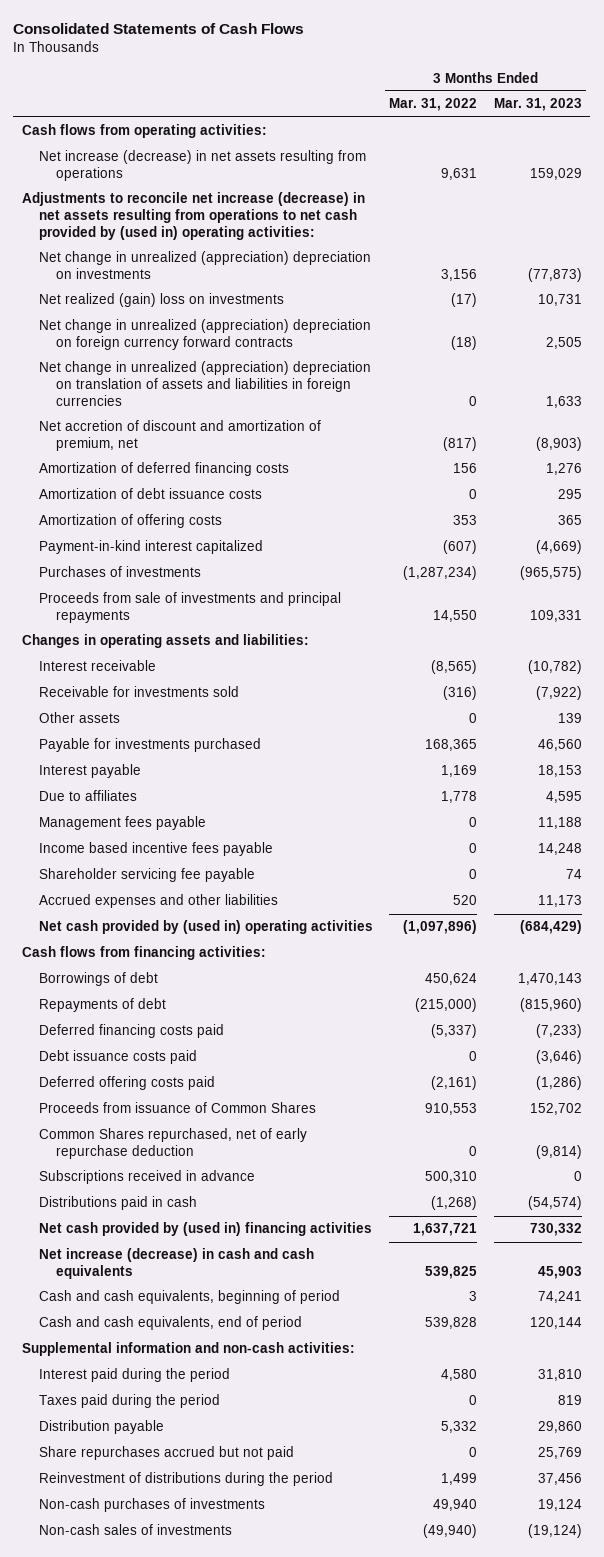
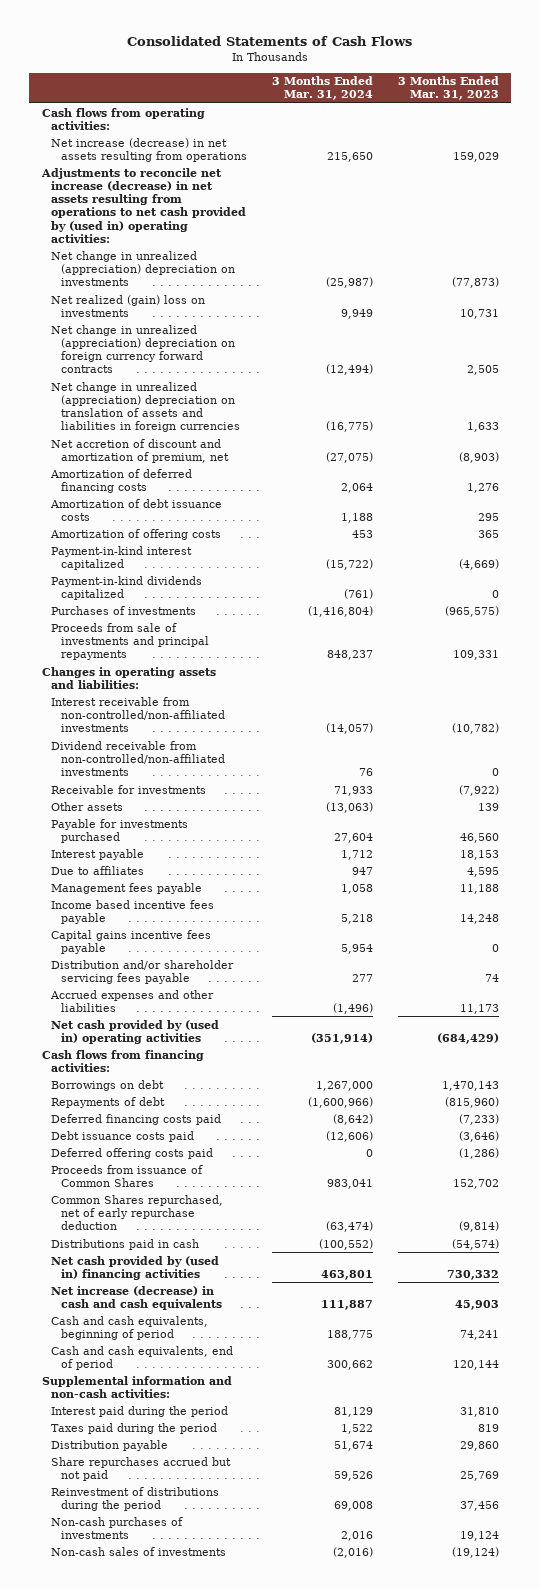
[389,98,478,112] Mar. 31, 2022 -> none
none -> [272,76,374,101] 3 Months Ended Mar. 31, 2024
none -> [51,575,203,600] Payment-in-kind dividends capitalized
[39,660,157,672] Interest receivable -> [51,696,226,733] Interest receivable from non-controlled/non-affiliated investments
none -> [51,740,226,777] Dividend receivable from non-controlled/non-affiliated investments
[39,686,240,698] Receivable for investments sold -> [51,784,207,794] Receivable for investments
none -> [51,929,212,954] Capital gains incentive fees payable
[39,868,256,883] Shareholder servicing fee payable -> [51,959,235,984] Distribution and/or shareholder servicing fees payable
[39,972,159,987] Borrowings of debt -> [51,1079,165,1091] Borrowings on debt
[39,1170,256,1185] Subscriptions received in advance -> none

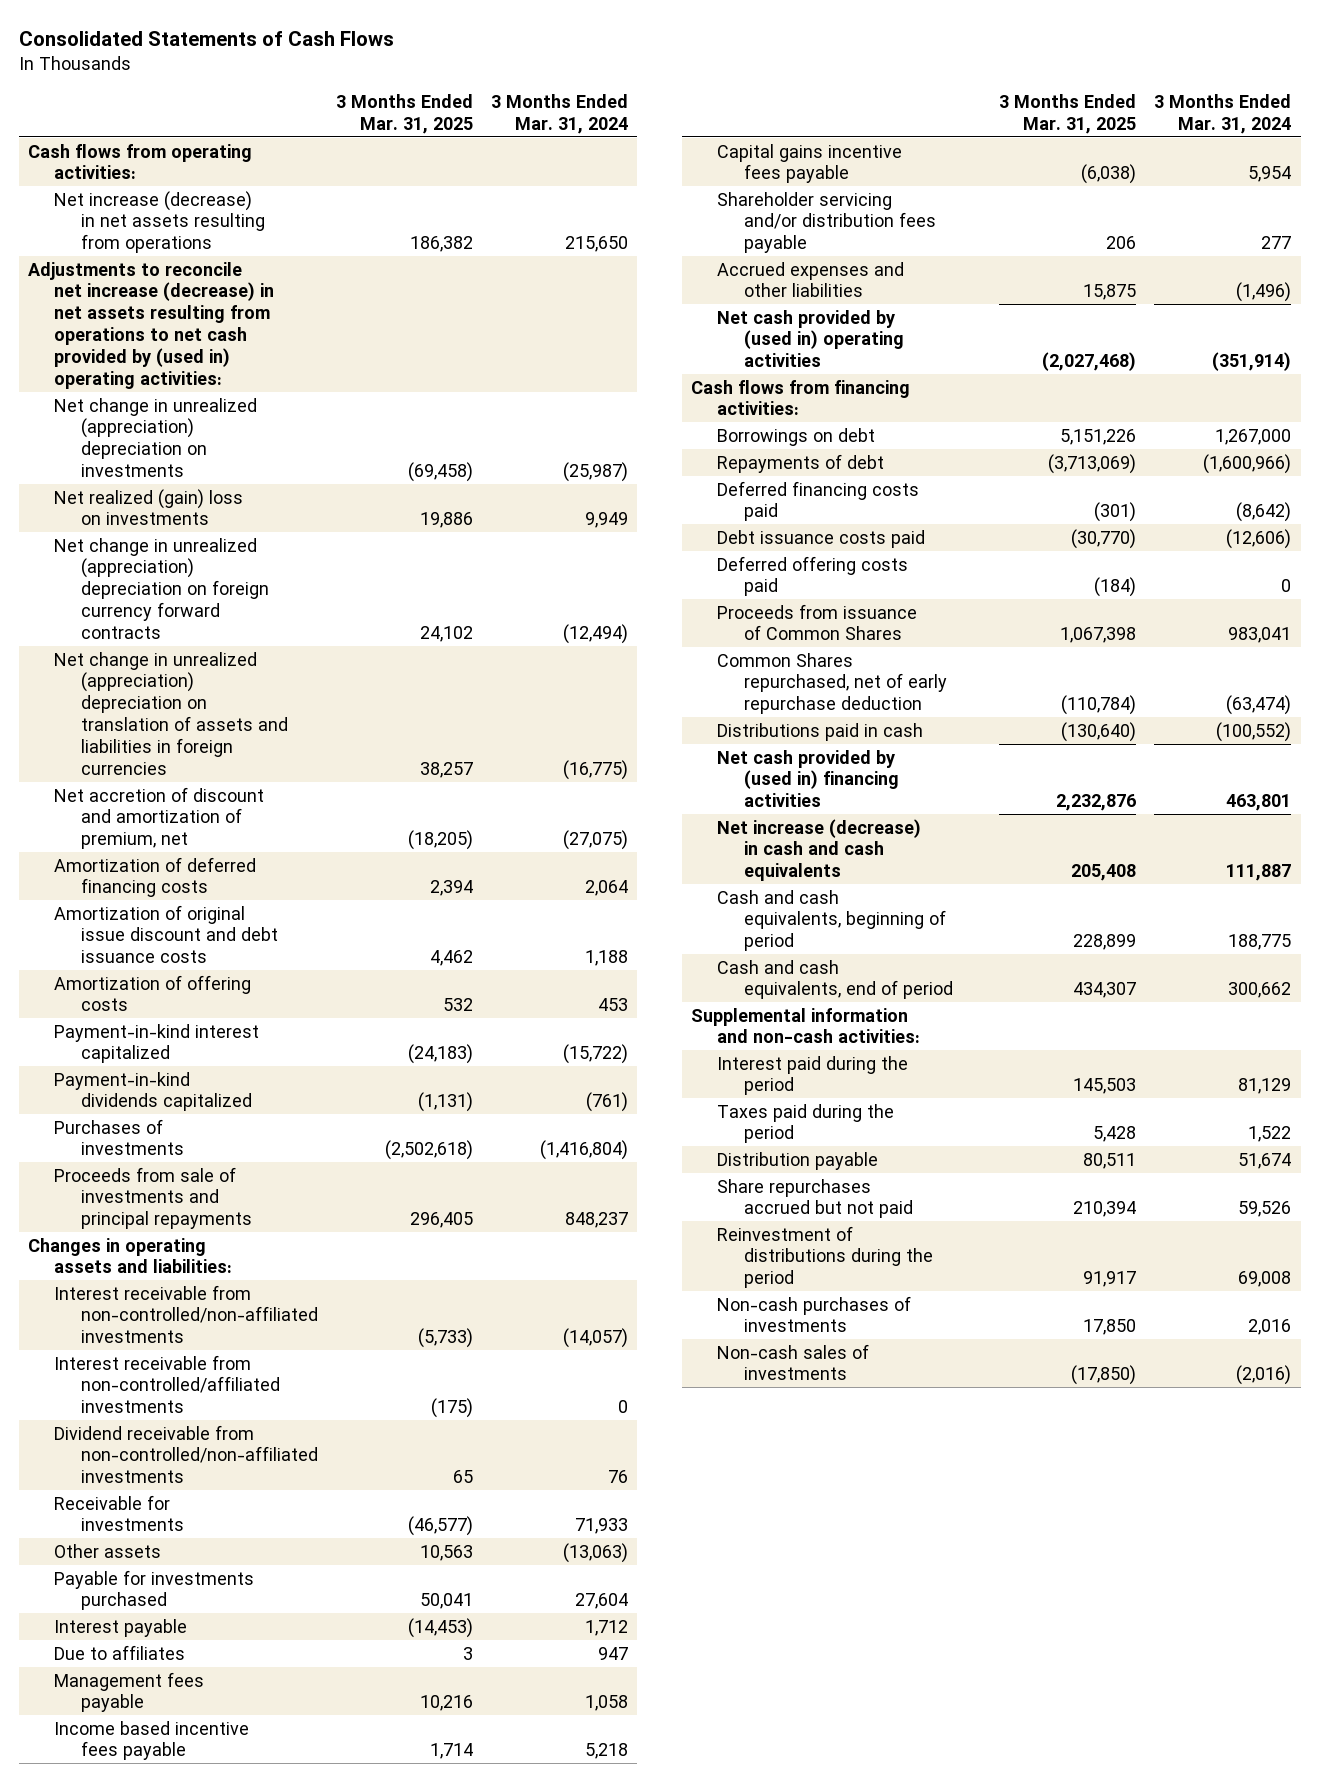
[397,76,499,101] 3 Months Ended Mar. 31, 2023 -> none
none -> [335,93,473,134] 3 Months Ended Mar. 31, 2025
[50,498,223,521] Amortization of debt issuance costs -> [54,904,278,964] Amortization of original issue discount and debt issuance costs
none -> [54,1354,280,1414] Interest receivable from non-controlled/affiliated investments
[51,959,235,984] Distribution and/or shareholder servicing fees payable -> [717,191,936,254] Shareholder servicing and/or distribution fees payable

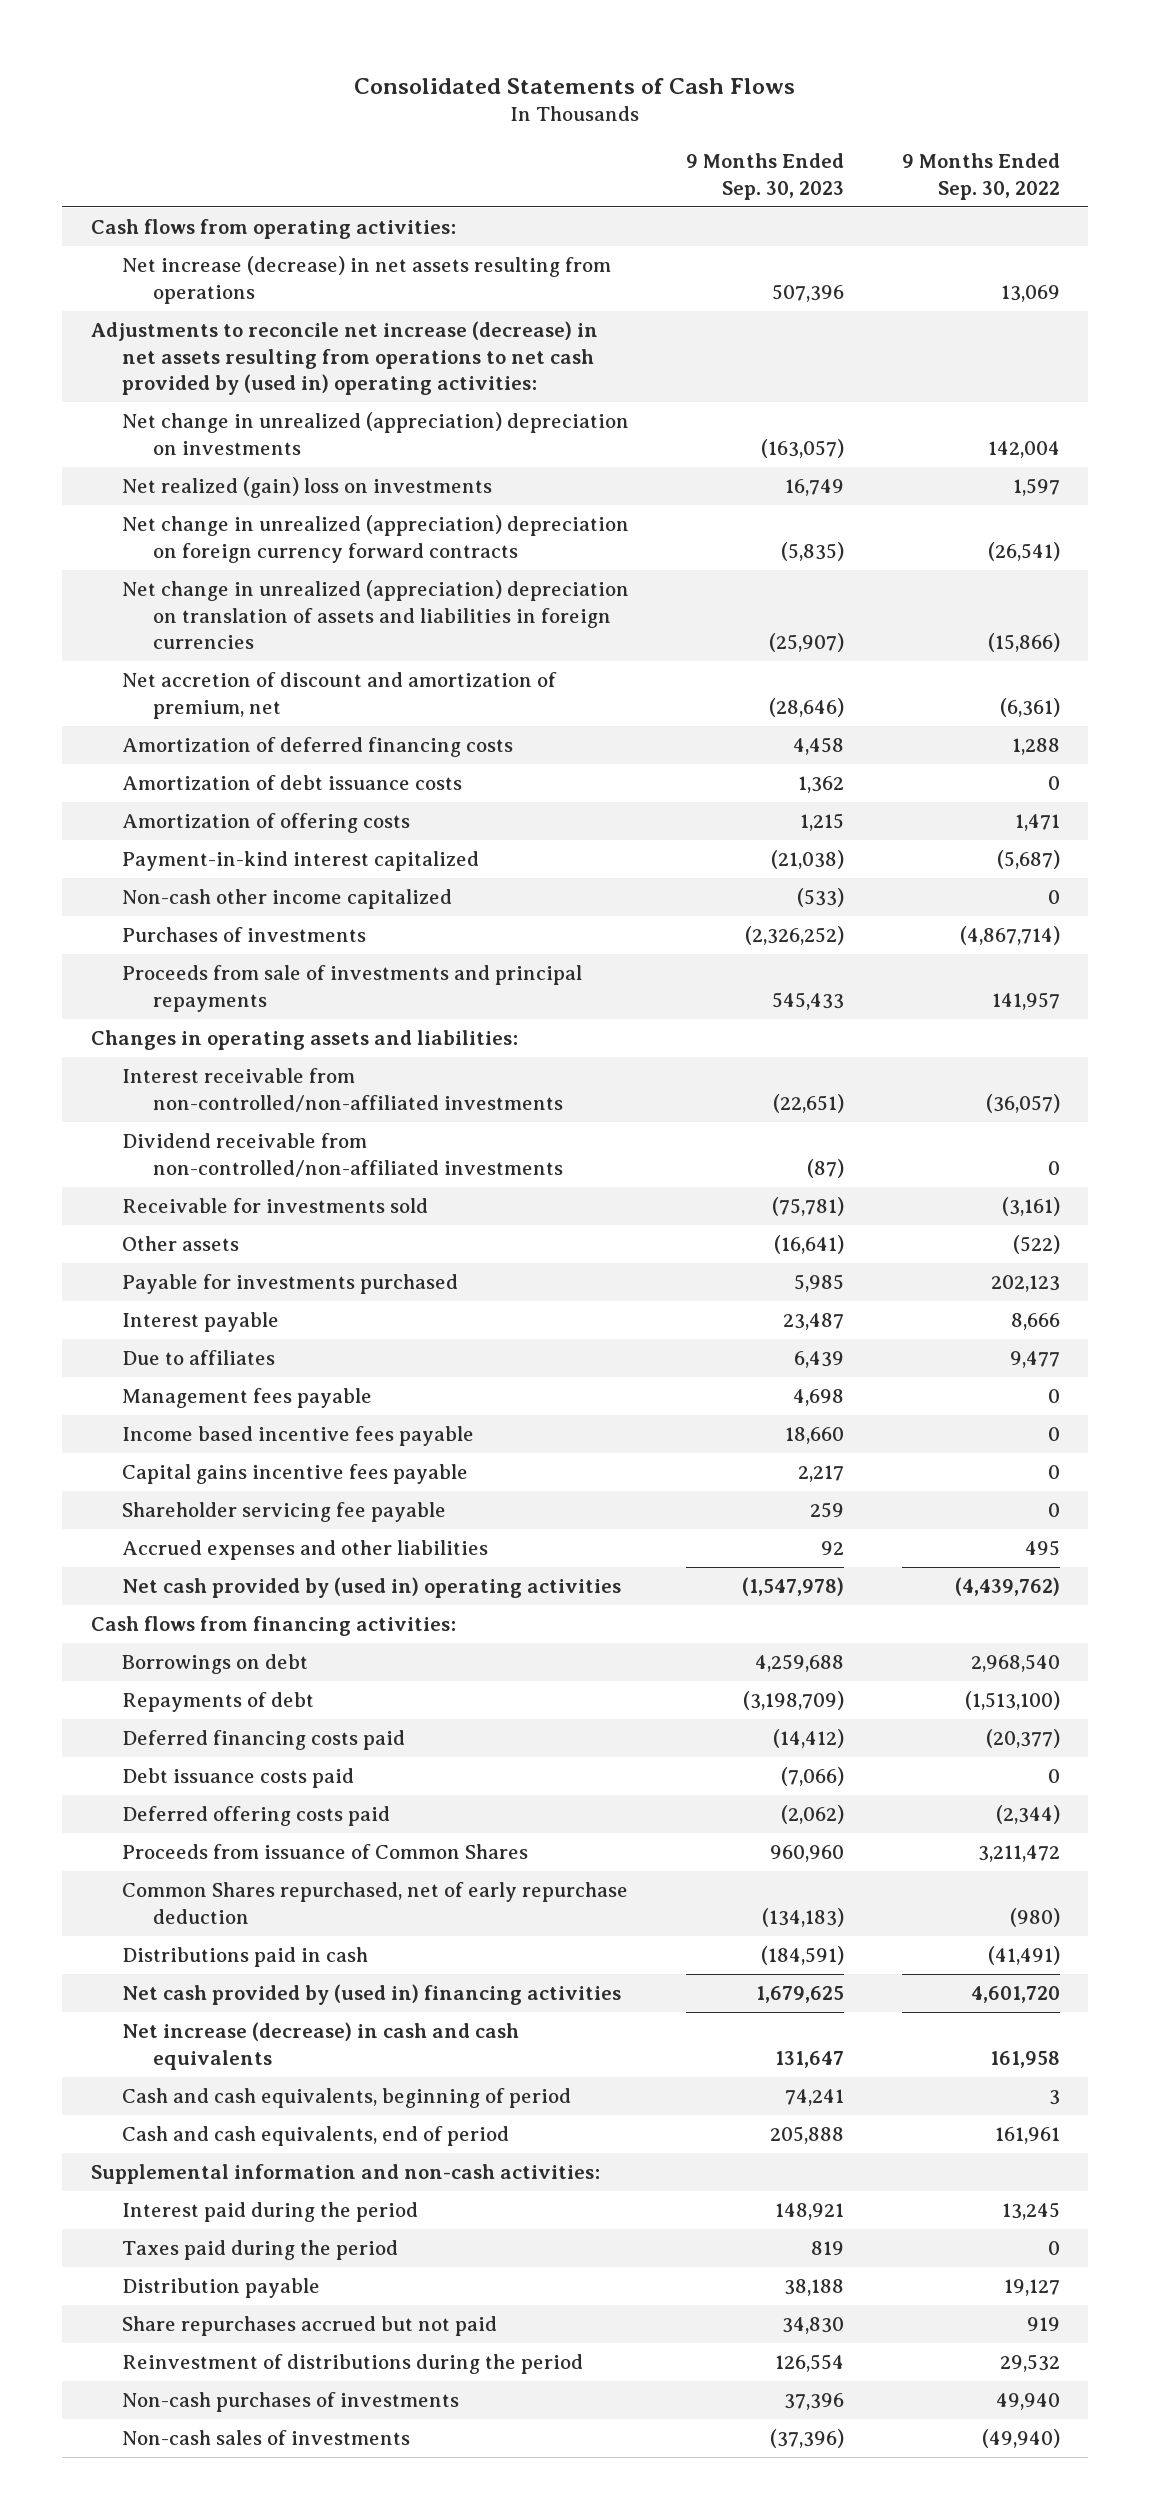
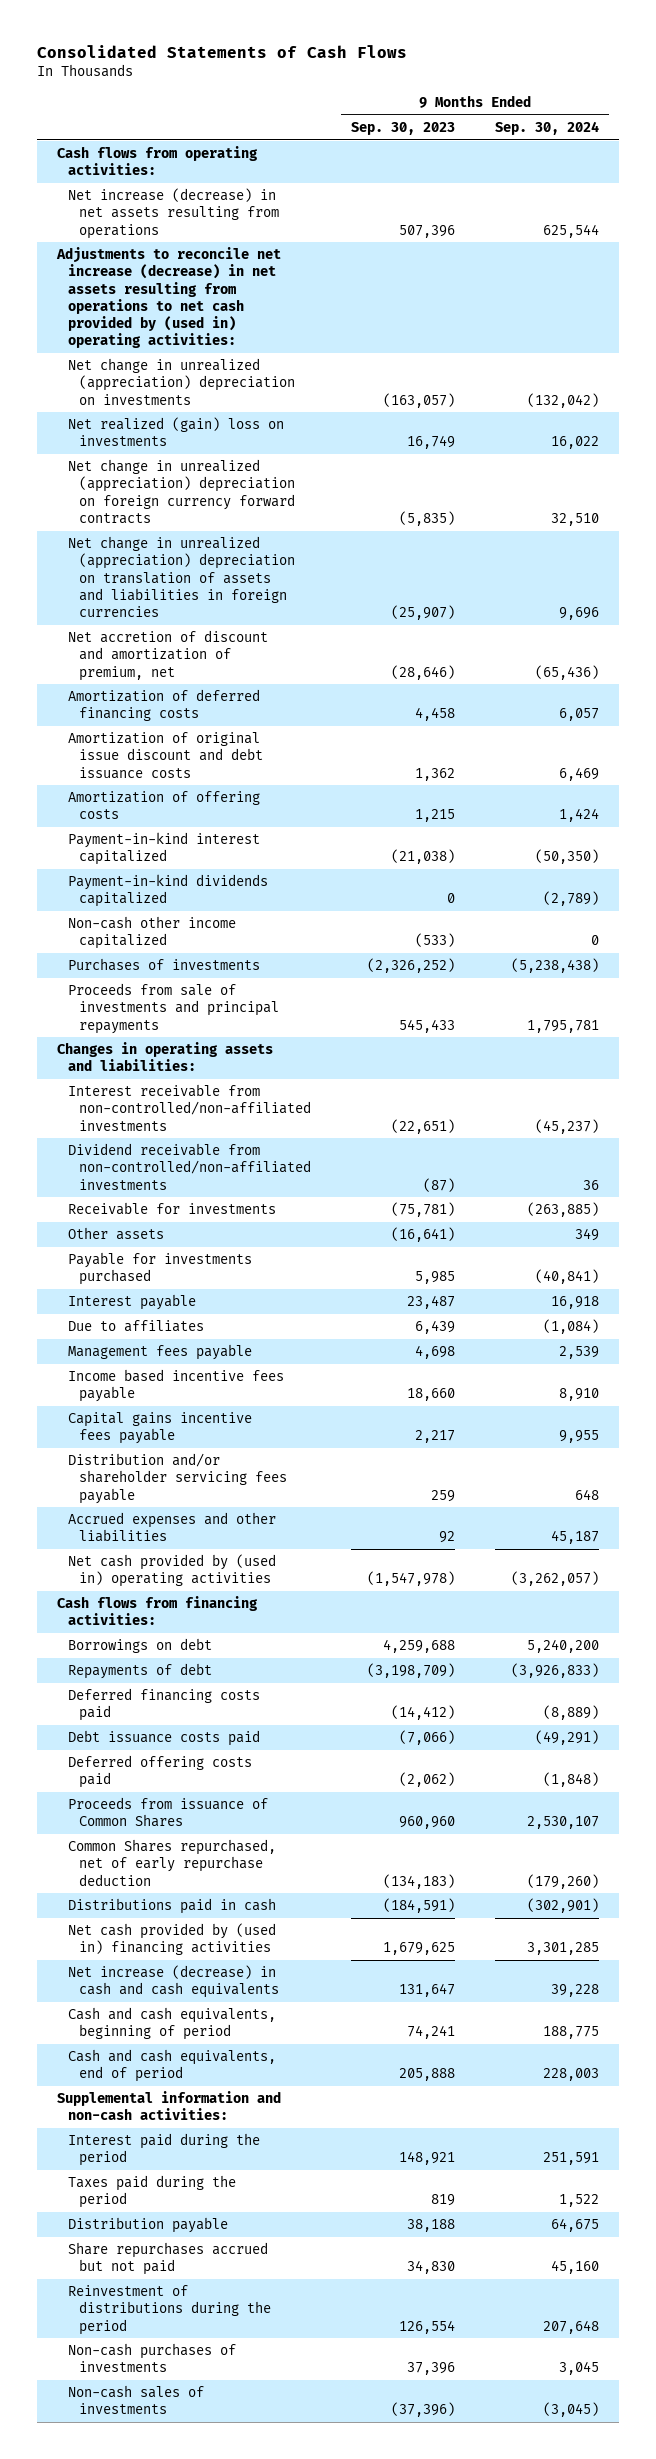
[901,153,1060,200] 9 Months Ended Sep. 30, 2022 -> none
none -> [495,120,600,135] Sep. 30, 2024
[121,775,462,791] Amortization of debt issuance costs -> [68,732,264,779] Amortization of original issue discount and debt issuance costs
none -> [68,874,269,908] Payment-in-kind dividends capitalized
[121,1198,428,1214] Receivable for investments sold -> [68,1202,277,1216] Receivable for investments
[121,1502,446,1523] Shareholder servicing fee payable -> [68,1453,288,1504] Distribution and/or shareholder servicing fees payable

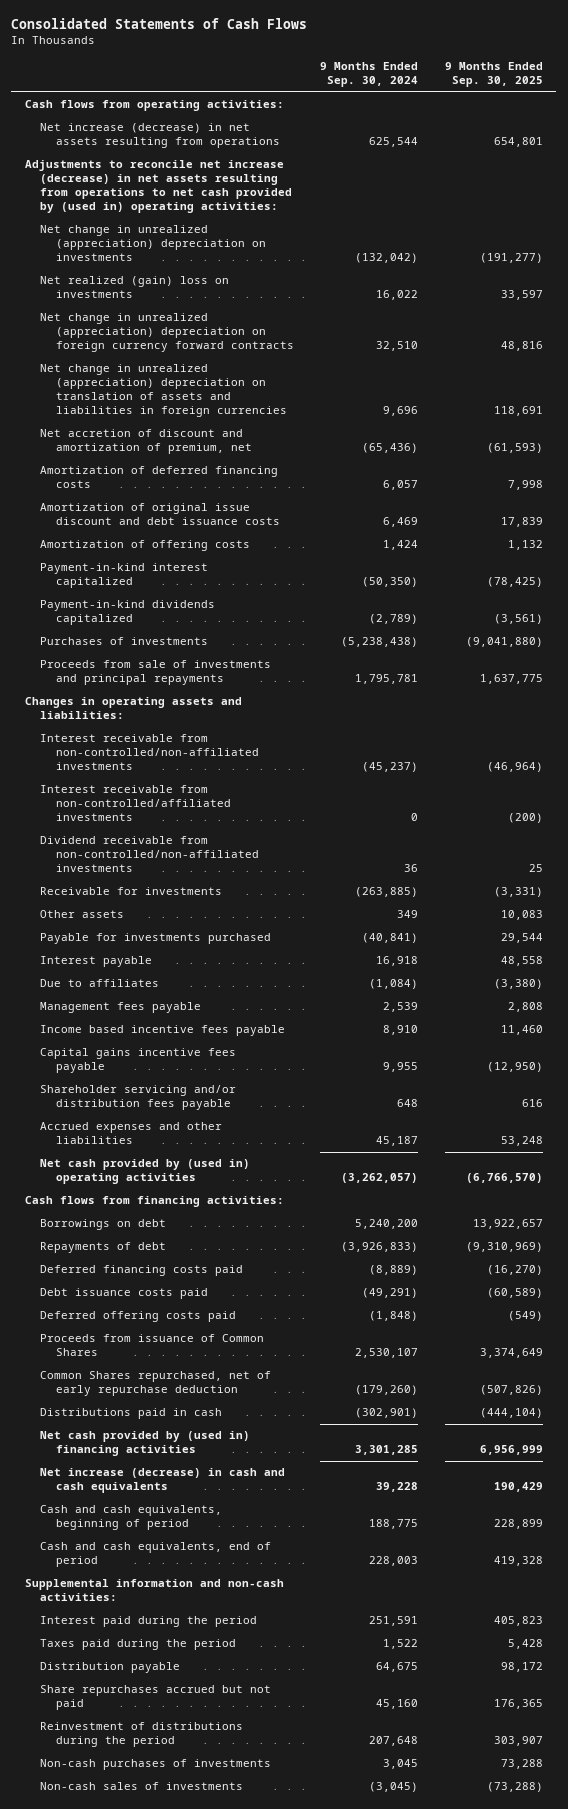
[351,121,456,135] Sep. 30, 2023 -> none
none -> [444,62,543,88] 9 Months Ended Sep. 30, 2025
[68,916,237,950] Non-cash other income capitalized -> none
none -> [40,785,231,822] Interest receivable from non-controlled/affiliated investments
[68,1453,288,1504] Distribution and/or shareholder servicing fees payable -> [40,1085,237,1111] Shareholder servicing and/or distribution fees payable

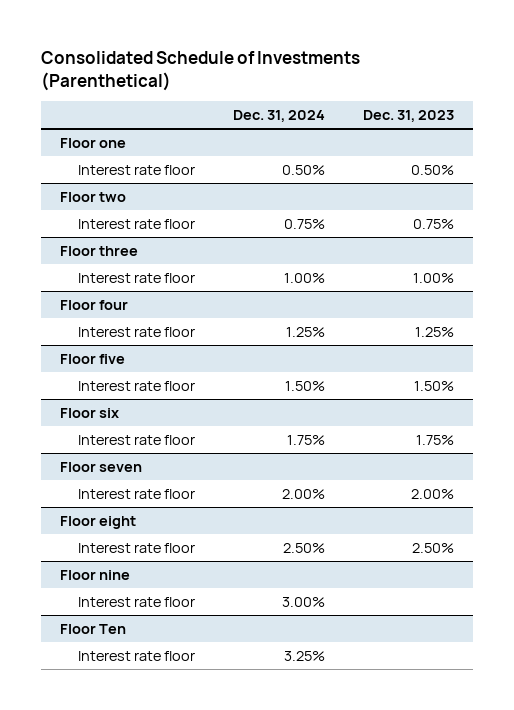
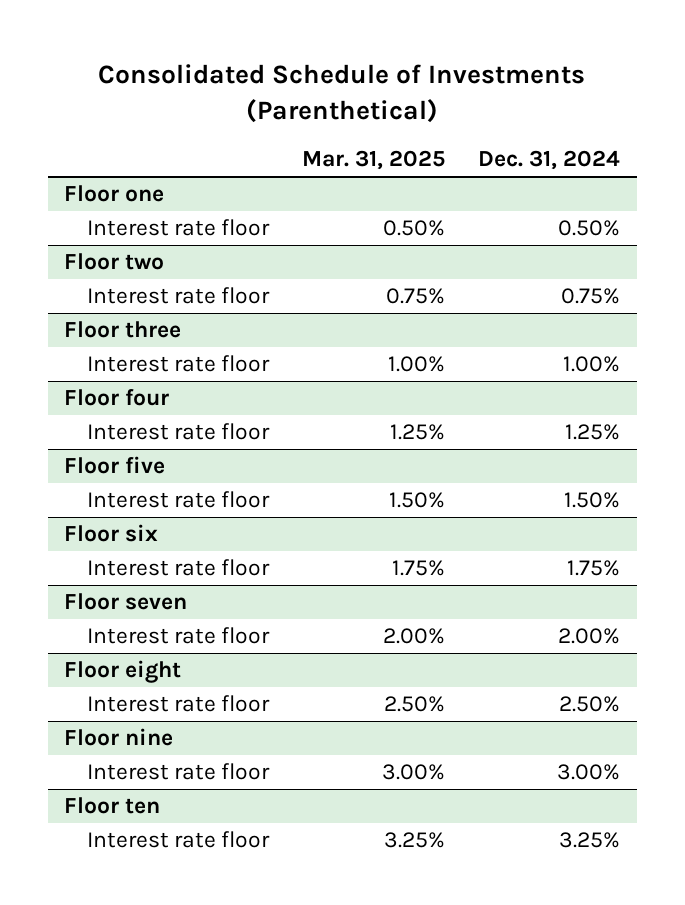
[362,110,454,123] Dec. 31, 2023 -> none
none -> [302,150,446,171] Mar. 31, 2025
[60,623,127,634] Floor Ten -> [64,797,161,815] Floor ten

